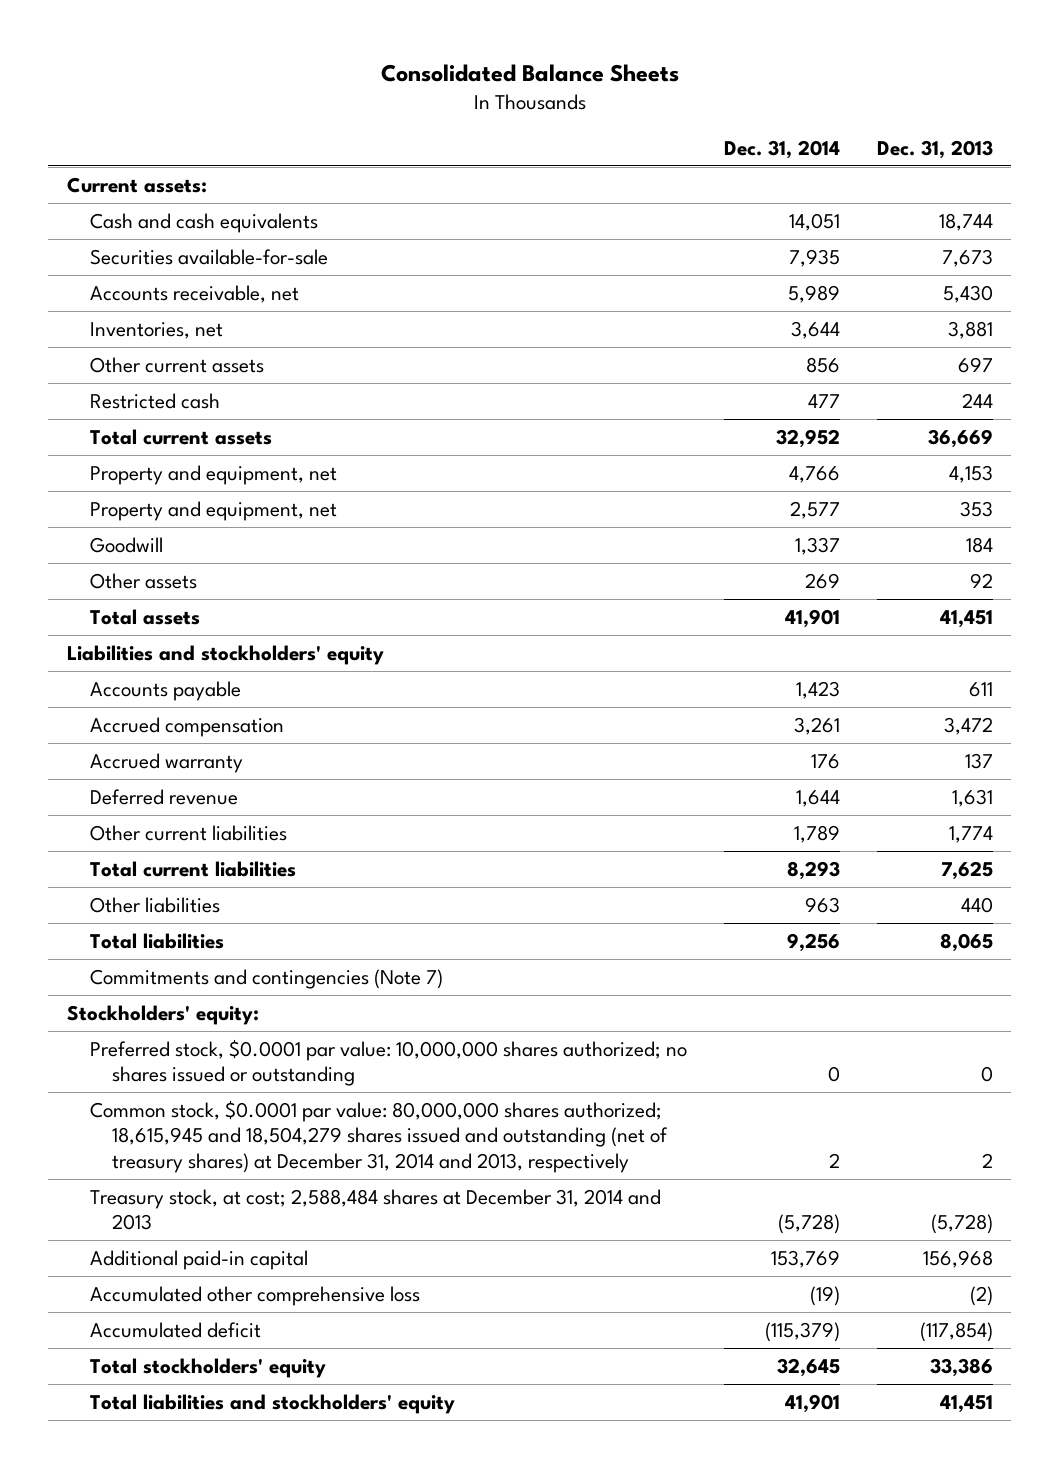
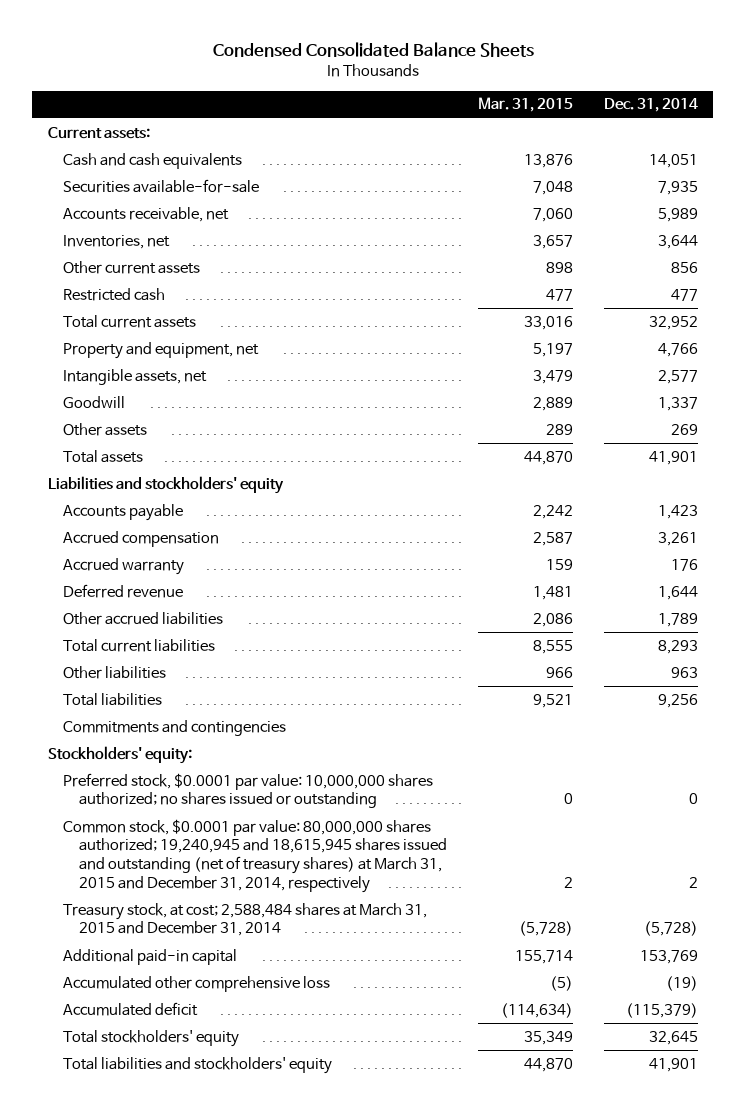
[380,63,679,82] Consolidated Balance Sheets -> [212,41,534,57] Condensed Consolidated Balance Sheets
[876,139,993,159] Dec. 31, 2013 -> none
none -> [477,97,573,113] Mar. 31, 2015
[89,500,337,521] Property and equipment, net -> [63,368,208,385] Intangible assets, net
[89,824,287,841] Other current liabilities -> [63,611,224,625] Other accrued liabilities
[89,968,443,989] Commitments and contingencies (Note 7) -> [63,719,287,736] Commitments and contingencies
[89,1099,669,1173] Common stock, $0.0001 par value: 80,000,000 shares authorized; 18,615,945 and 18,504,279 shares issued and outstanding (net of treasury shares) at December 31, 2014 and 2013, respectively -> [63,818,447,893] Common stock, $0.0001 par value: 80,000,000 shares authorized; 19,240,945 and 18,615,945 shares issued and outstanding (net of treasury shares) at March 31, 2015 and December 31, 2014, respectively
[89,1188,661,1231] Treasury stock, at cost; 2,588,484 shares at December 31, 2014 and 2013 -> [63,902,428,937] Treasury stock, at cost; 2,588,484 shares at March 31, 2015 and December 31, 2014

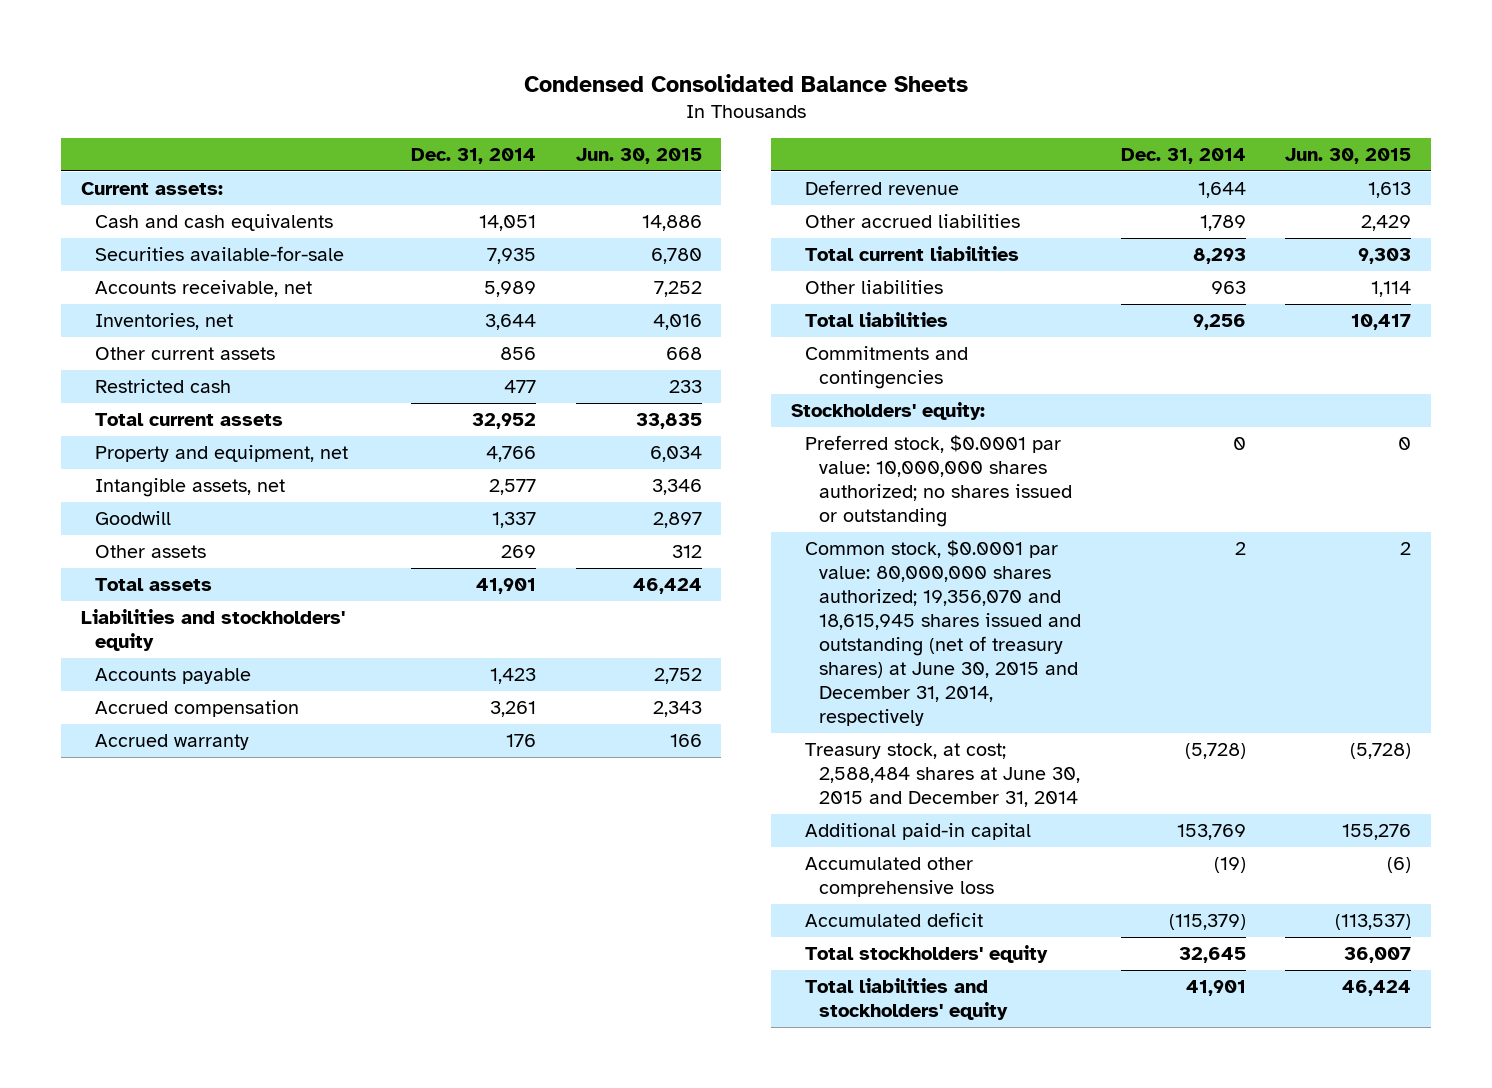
[477,97,573,113] Mar. 31, 2015 -> none
none -> [575,148,702,165] Jun. 30, 2015
[63,818,447,893] Common stock, $0.0001 par value: 80,000,000 shares authorized; 19,240,945 and 18,615,945 shares issued and outstanding (net of treasury shares) at March 31, 2015 and December 31, 2014, respectively -> [804,540,1081,727] Common stock, $0.0001 par value: 80,000,000 shares authorized; 19,356,070 and 18,615,945 shares issued and outstanding (net of treasury shares) at June 30, 2015 and December 31, 2014, respectively
[63,902,428,937] Treasury stock, at cost; 2,588,484 shares at March 31, 2015 and December 31, 2014 -> [804,743,1080,808] Treasury stock, at cost; 2,588,484 shares at June 30, 2015 and December 31, 2014

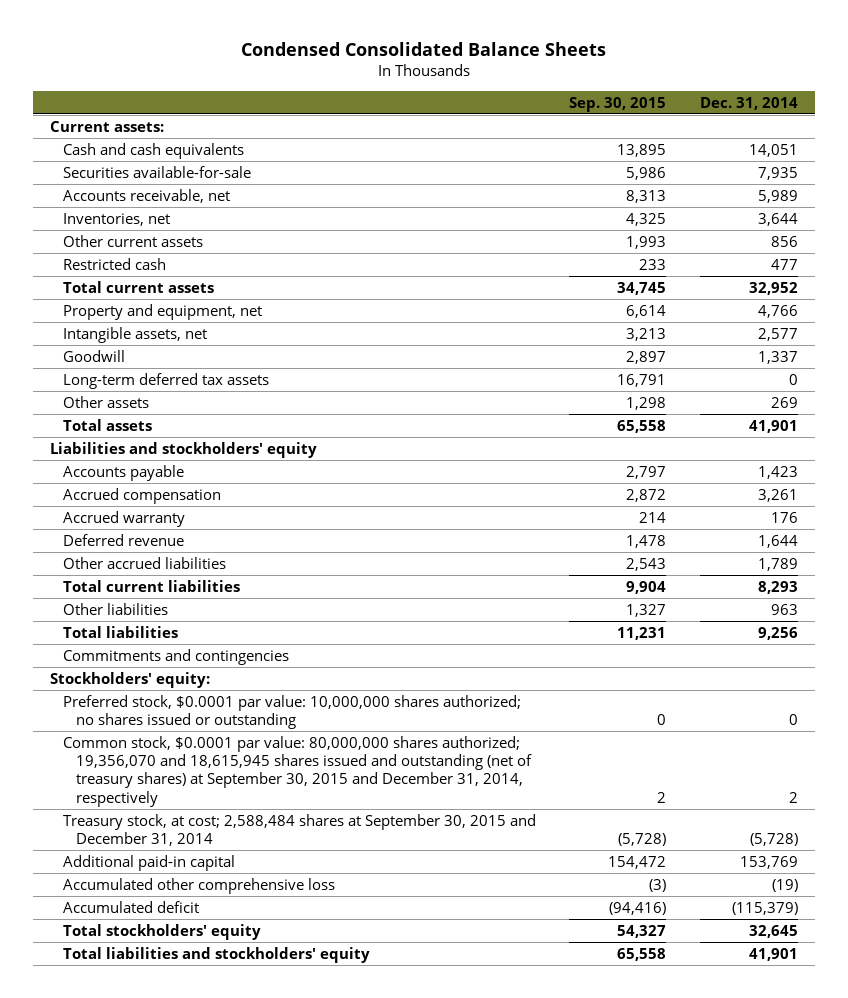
[575,148,702,165] Jun. 30, 2015 -> none
none -> [569,96,667,112] Sep. 30, 2015
none -> [62,372,269,389] Long-term deferred tax assets
[804,540,1081,727] Common stock, $0.0001 par value: 80,000,000 shares authorized; 19,356,070 and 18,615,945 shares issued and outstanding (net of treasury shares) at June 30, 2015 and December 31, 2014, respectively -> [62,735,532,807] Common stock, $0.0001 par value: 80,000,000 shares authorized; 19,356,070 and 18,615,945 shares issued and outstanding (net of treasury shares) at September 30, 2015 and December 31, 2014, respectively
[804,743,1080,808] Treasury stock, at cost; 2,588,484 shares at June 30, 2015 and December 31, 2014 -> [62,813,536,846] Treasury stock, at cost; 2,588,484 shares at September 30, 2015 and December 31, 2014

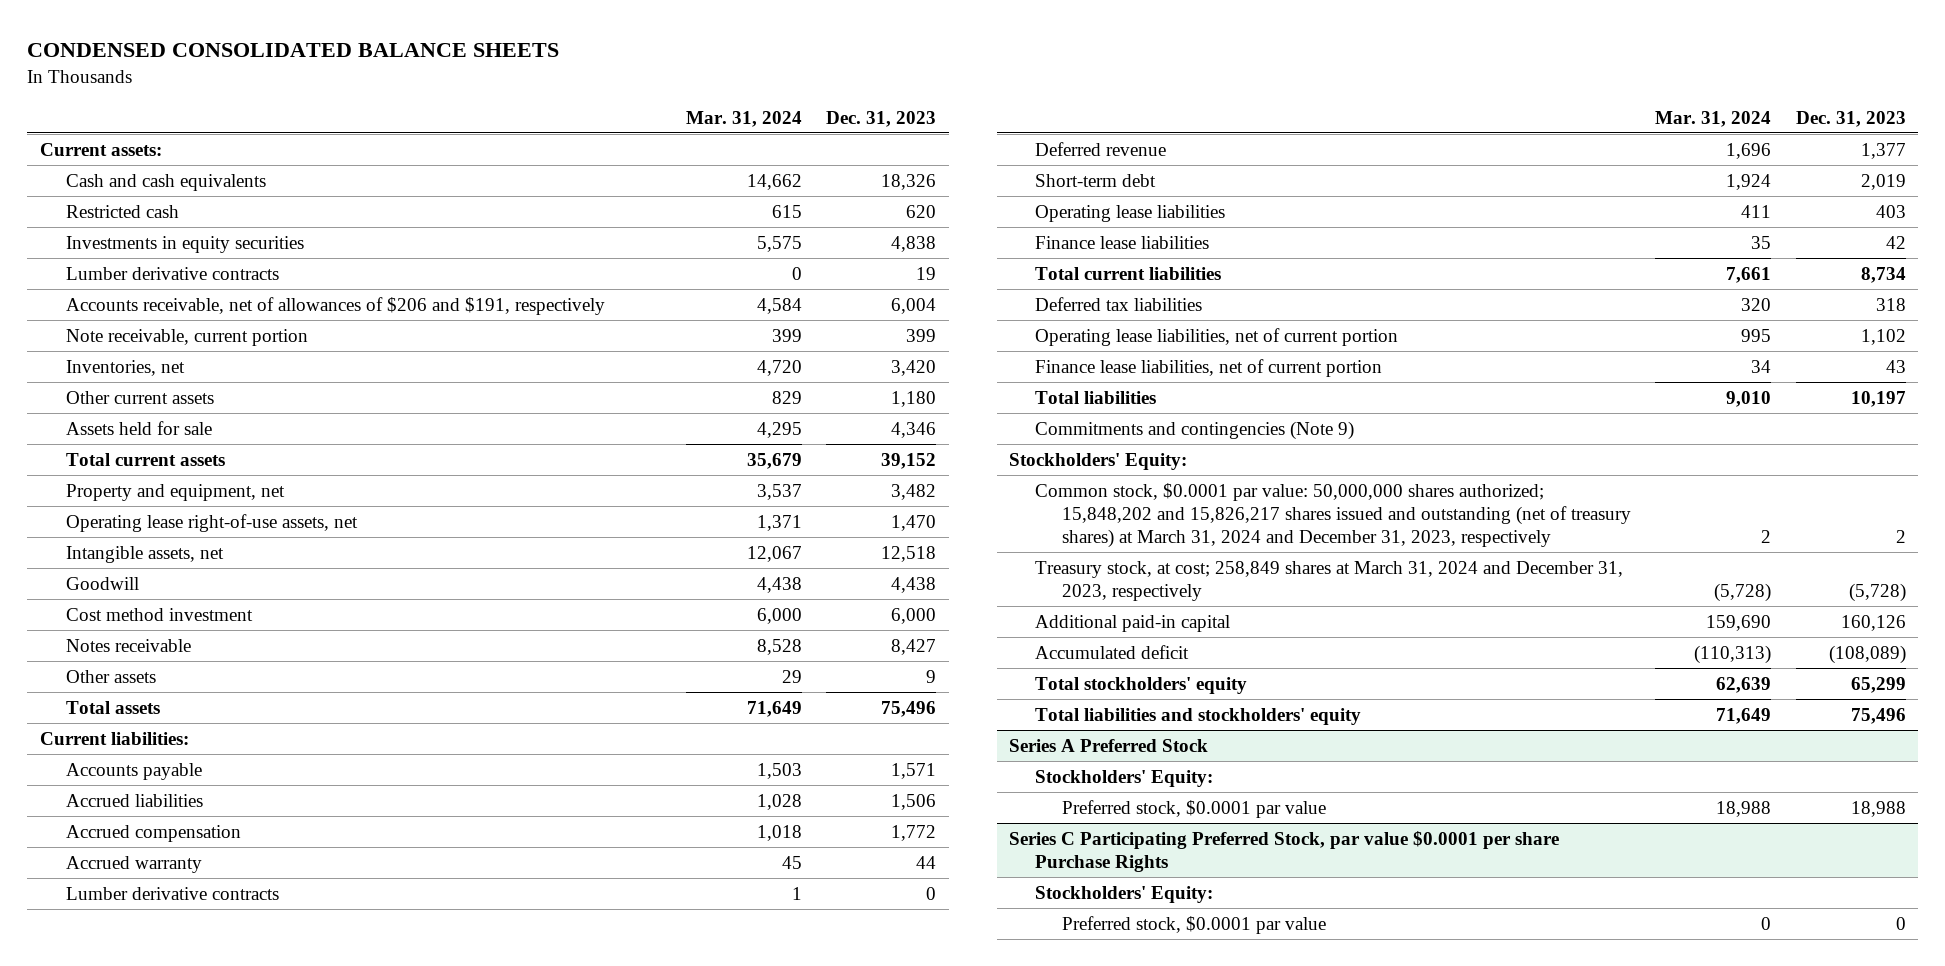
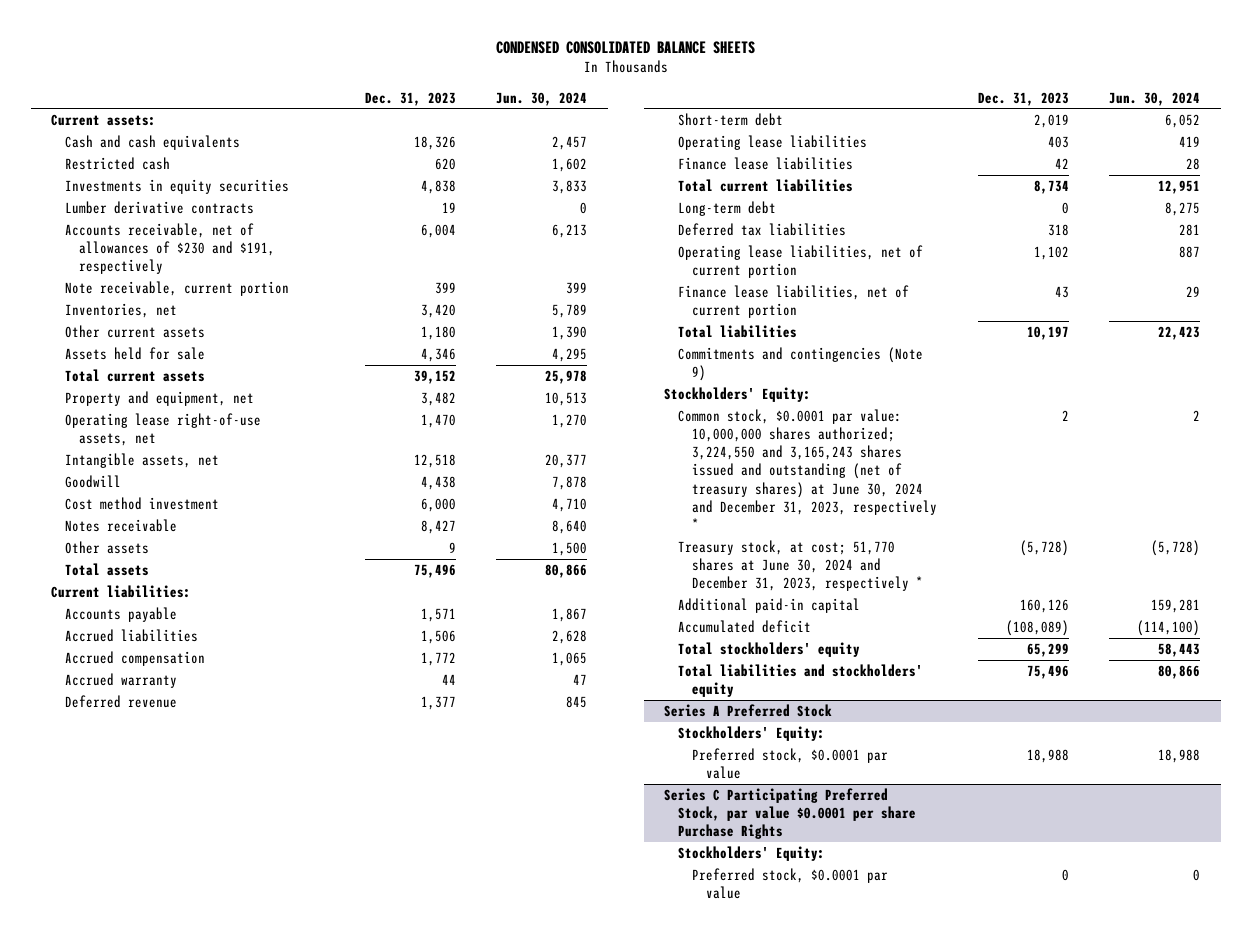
[685,110,802,127] Mar. 31, 2024 -> none
none -> [496,91,588,106] Jun. 30, 2024
[66,296,606,315] Accounts receivable, net of allowances of $206 and $191, respectively -> [65,222,276,275] Accounts receivable, net of allowances of $230 and $191, respectively
[66,886,280,900] Lumber derivative contracts -> none
none -> [678,200,777,216] Long-term debt
[1035,482,1631,548] Common stock, $0.0001 par value: 50,000,000 shares authorized; 15,848,202 and 15,826,217 shares issued and outstanding (net of treasury shares) at March 31, 2024 and December 31, 2023, respectively -> [678,408,938,530] Common stock, $0.0001 par value: 10,000,000 shares authorized; 3,224,550 and 3,165,243 shares issued and outstanding (net of treasury shares) at June 30, 2024 and December 31, 2023, respectively *
[1035,560,1624,601] Treasury stock, at cost; 258,849 shares at March 31, 2024 and December 31, 2023, respectively -> [678,539,924,592] Treasury stock, at cost; 51,770 shares at June 30, 2024 and December 31, 2023, respectively *

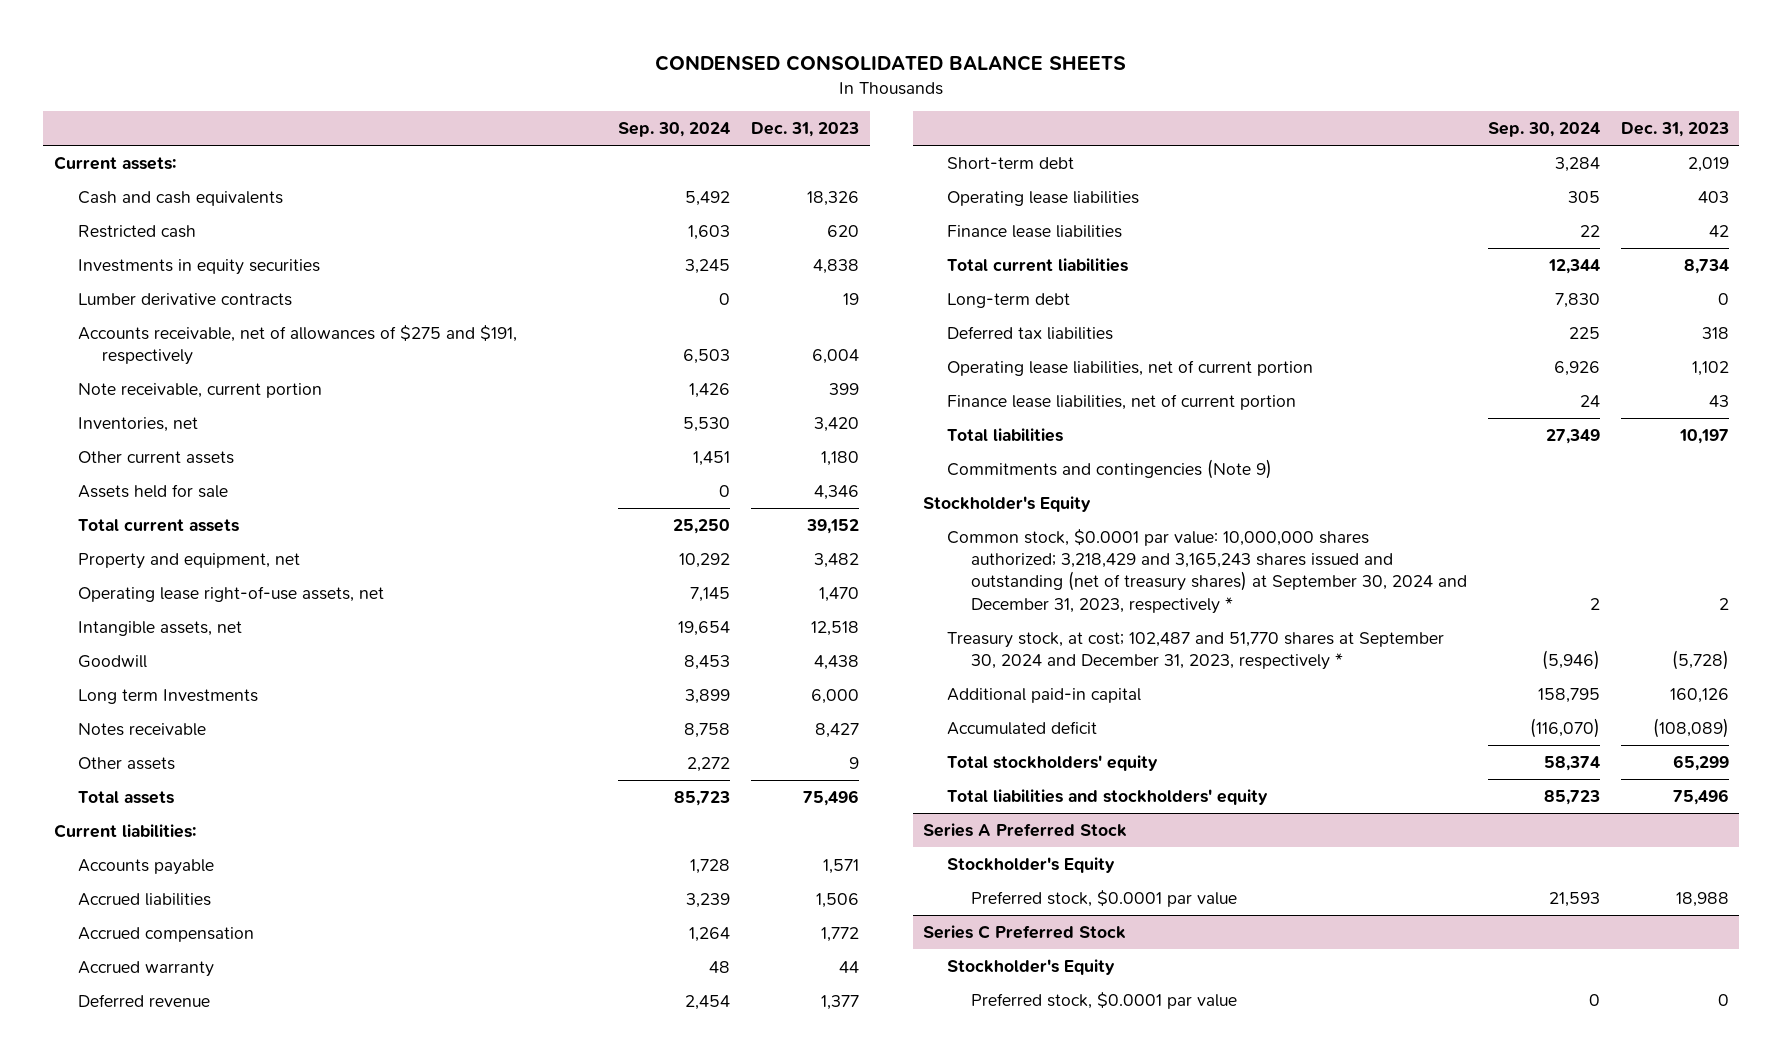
[496,91,588,106] Jun. 30, 2024 -> none
none -> [618,121,731,137] Sep. 30, 2024
[65,222,276,275] Accounts receivable, net of allowances of $230 and $191, respectively -> [77,324,517,366] Accounts receivable, net of allowances of $275 and $191, respectively
[65,496,220,510] Cost method investment -> [77,688,258,704] Long term Investments
[663,386,811,402] Stockholders' Equity: -> [923,495,1092,512] Stockholder's Equity
[678,408,938,530] Common stock, $0.0001 par value: 10,000,000 shares authorized; 3,224,550 and 3,165,243 shares issued and outstanding (net of treasury shares) at June 30, 2024 and December 31, 2023, respectively * -> [947,528,1468,614] Common stock, $0.0001 par value: 10,000,000 shares authorized; 3,218,429 and 3,165,243 shares issued and outstanding (net of treasury shares) at September 30, 2024 and December 31, 2023, respectively *
[678,539,924,592] Treasury stock, at cost; 51,770 shares at June 30, 2024 and December 31, 2023, respectively * -> [947,631,1445,671] Treasury stock, at cost; 102,487 and 51,770 shares at September 30, 2024 and December 31, 2023, respectively *
[678,725,826,741] Stockholders' Equity: -> [947,856,1116,873] Stockholder's Equity
[663,787,917,840] Series C Participating Preferred Stock, par value $0.0001 per share Purchase Rights -> [923,924,1127,939] Series C Preferred Stock
[678,845,826,861] Stockholders' Equity: -> [947,958,1116,975] Stockholder's Equity

